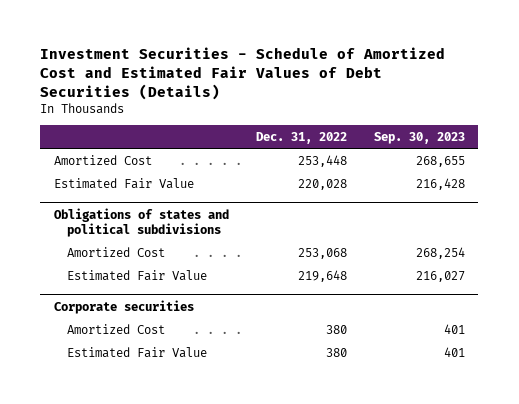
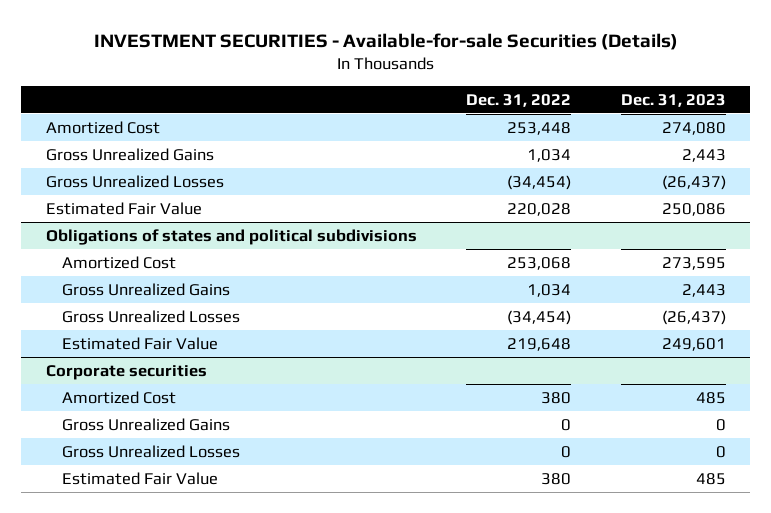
[40,46,446,100] Investment Securities - Schedule of Amortized Cost and Estimated Fair Values of Debt Securities (Details) -> [93,32,678,50] INVESTMENT SECURITIES - Available-for-sale Securities (Details)
[373,131,465,144] Sep. 30, 2023 -> none
none -> [620,93,726,107] Dec. 31, 2023
none -> [45,147,214,161] Gross Unrealized Gains
none -> [45,174,224,188] Gross Unrealized Losses
none -> [61,282,230,296] Gross Unrealized Gains
none -> [61,309,240,323] Gross Unrealized Losses
none -> [61,417,230,431] Gross Unrealized Gains
none -> [61,444,240,458] Gross Unrealized Losses

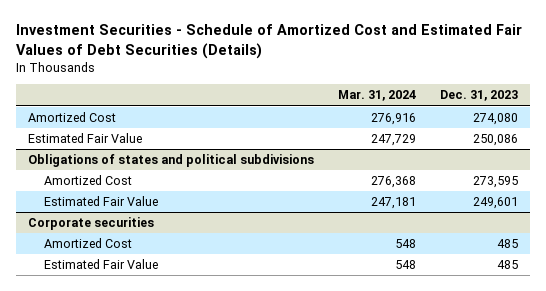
[93,32,678,50] INVESTMENT SECURITIES - Available-for-sale Securities (Details) -> [15,24,522,59] Investment Securities - Schedule of Amortized Cost and Estimated Fair Values of Debt Securities (Details)
[466,93,572,107] Dec. 31, 2022 -> none
none -> [337,90,416,102] Mar. 31, 2024
[45,147,214,161] Gross Unrealized Gains -> none
[45,174,224,188] Gross Unrealized Losses -> none
[61,282,230,296] Gross Unrealized Gains -> none
[61,309,240,323] Gross Unrealized Losses -> none
[61,417,230,431] Gross Unrealized Gains -> none
[61,444,240,458] Gross Unrealized Losses -> none

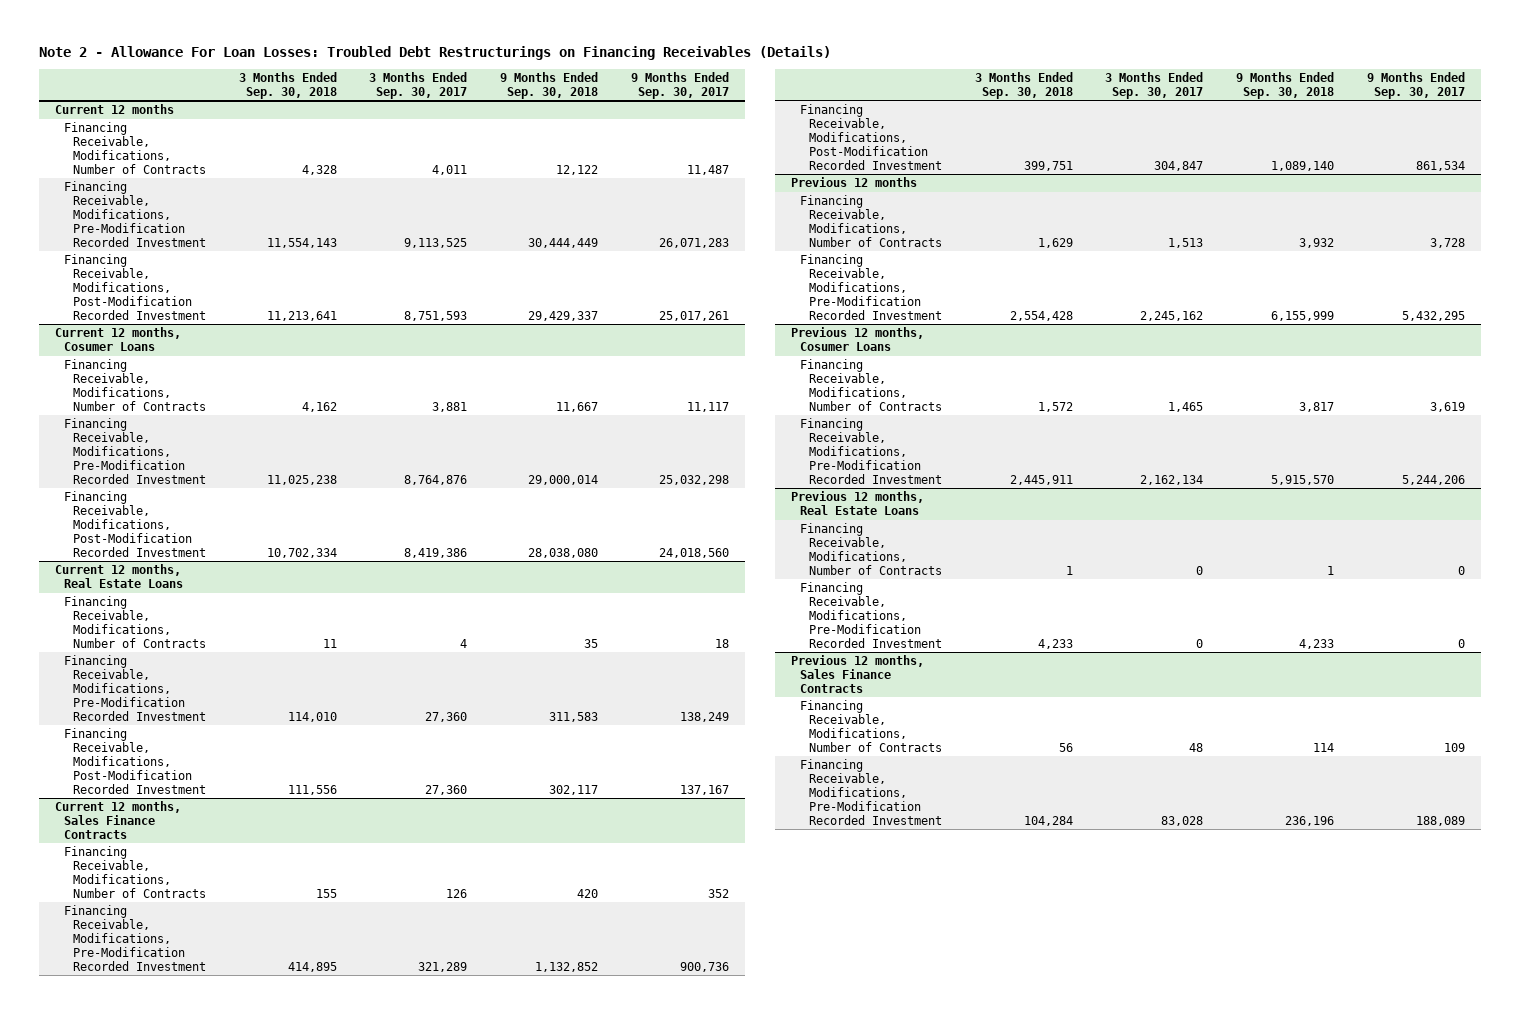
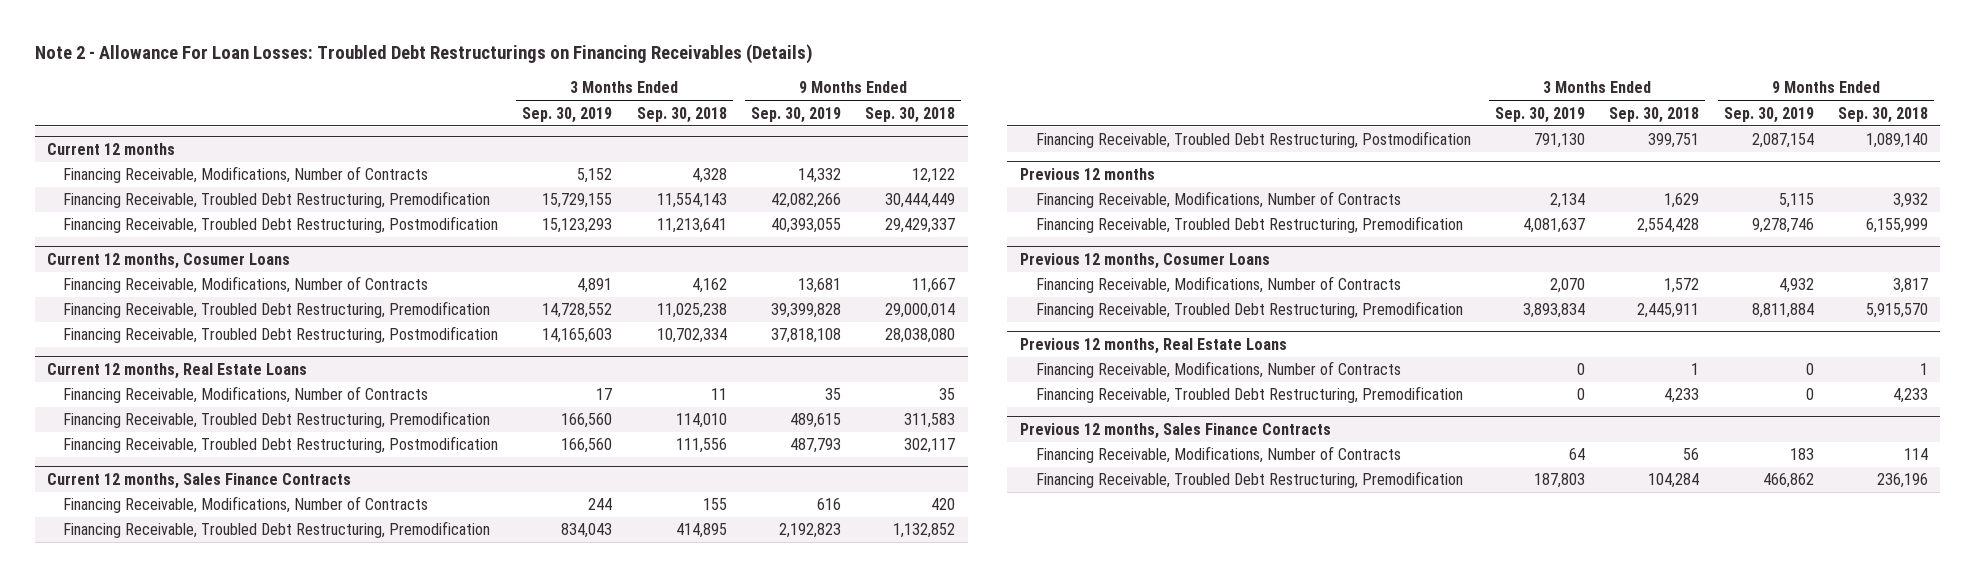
[369,72,468,99] 3 Months Ended Sep. 30, 2017 -> none
[630,72,729,99] 9 Months Ended Sep. 30, 2017 -> none
none -> [522,106,613,123] Sep. 30, 2019
none -> [750,106,841,123] Sep. 30, 2019
[64,181,207,247] Financing Receivable, Modifications, Pre-Modification Recorded Investment -> [62,191,490,209] Financing Receivable, Troubled Debt Restructuring, Premodification
[64,254,207,320] Financing Receivable, Modifications, Post-Modification Recorded Investment -> [62,216,498,234] Financing Receivable, Troubled Debt Restructuring, Postmodification
[64,418,207,484] Financing Receivable, Modifications, Pre-Modification Recorded Investment -> [62,301,490,319] Financing Receivable, Troubled Debt Restructuring, Premodification
[64,491,207,557] Financing Receivable, Modifications, Post-Modification Recorded Investment -> [62,326,498,344] Financing Receivable, Troubled Debt Restructuring, Postmodification
[64,655,207,721] Financing Receivable, Modifications, Pre-Modification Recorded Investment -> [62,411,490,429] Financing Receivable, Troubled Debt Restructuring, Premodification
[64,728,207,794] Financing Receivable, Modifications, Post-Modification Recorded Investment -> [62,436,498,454] Financing Receivable, Troubled Debt Restructuring, Postmodification
[64,905,207,971] Financing Receivable, Modifications, Pre-Modification Recorded Investment -> [62,521,490,539] Financing Receivable, Troubled Debt Restructuring, Premodification
[800,104,943,170] Financing Receivable, Modifications, Post-Modification Recorded Investment -> [1035,131,1471,149] Financing Receivable, Troubled Debt Restructuring, Postmodification
[800,254,943,320] Financing Receivable, Modifications, Pre-Modification Recorded Investment -> [1035,216,1463,234] Financing Receivable, Troubled Debt Restructuring, Premodification
[800,418,943,484] Financing Receivable, Modifications, Pre-Modification Recorded Investment -> [1035,301,1463,319] Financing Receivable, Troubled Debt Restructuring, Premodification
[800,582,943,648] Financing Receivable, Modifications, Pre-Modification Recorded Investment -> [1035,386,1463,404] Financing Receivable, Troubled Debt Restructuring, Premodification
[800,759,943,825] Financing Receivable, Modifications, Pre-Modification Recorded Investment -> [1035,471,1463,489] Financing Receivable, Troubled Debt Restructuring, Premodification

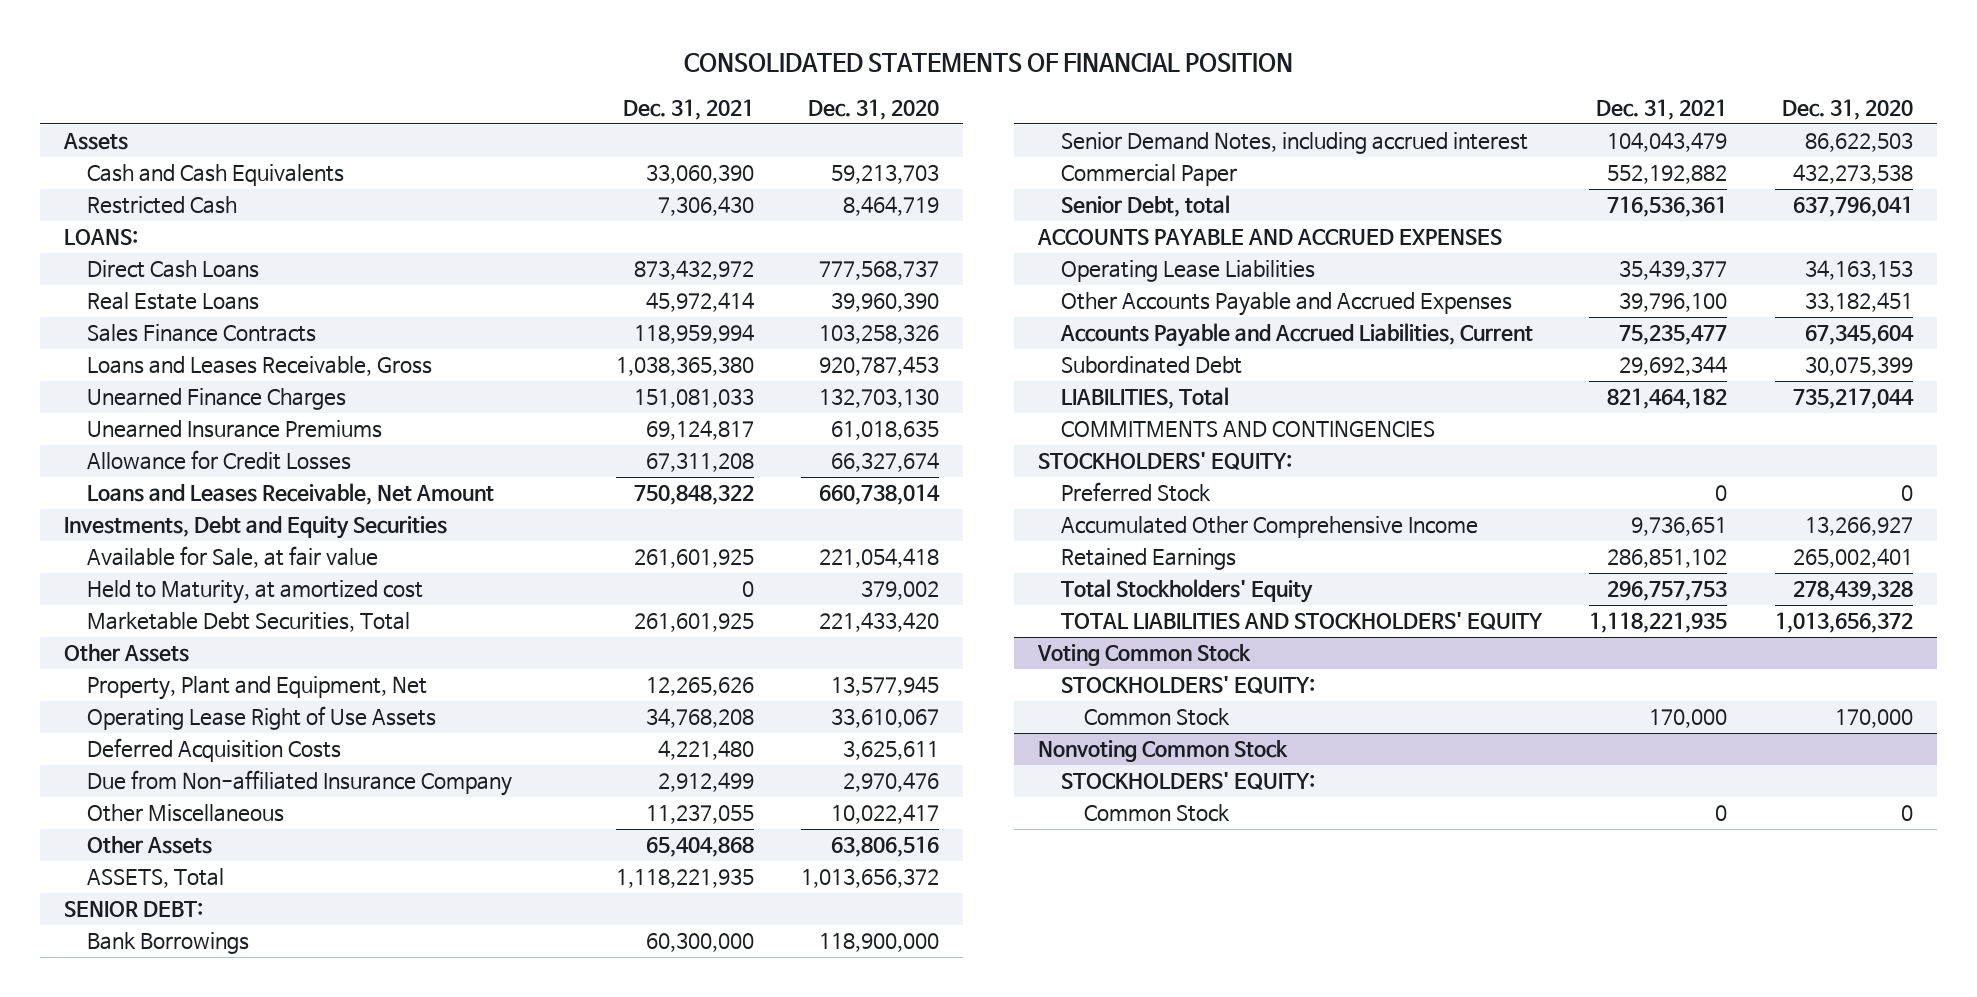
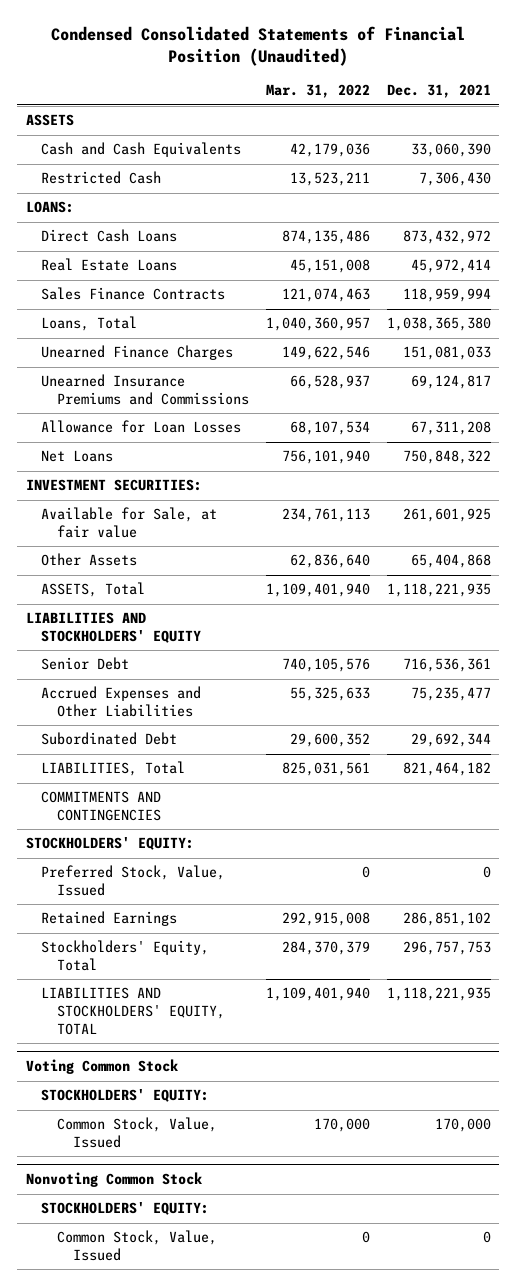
[684,53,1294,73] CONSOLIDATED STATEMENTS OF FINANCIAL POSITION -> [51,25,466,66] Condensed Consolidated Statements of Financial Position (Unaudited)
[808,99,940,121] Dec. 31, 2020 -> none
none -> [265,84,370,99] Mar. 31, 2022
[62,133,128,151] Assets -> [25,114,74,127] ASSETS
[86,356,432,377] Loans and Leases Receivable, Gross -> [41,316,138,332] Loans, Total
[86,420,382,439] Unearned Insurance Premiums -> [41,374,249,406] Unearned Insurance Premiums and Commissions
[86,450,351,471] Allowance for Credit Losses -> [41,420,242,434] Allowance for Loan Losses
[86,483,494,506] Loans and Leases Receivable, Net Amount -> [41,450,114,463] Net Loans
[63,516,447,540] Investments, Debt and Equity Securities -> [25,479,202,492] INVESTMENT SECURITIES:
[86,580,423,605] Held to Maturity, at amortized cost -> none
[86,612,410,633] Marketable Debt Securities, Total -> none
[63,644,189,663] Other Assets -> none
[86,676,427,701] Property, Plant and Equipment, Net -> none
[86,706,436,731] Operating Lease Right of Use Assets -> none
[86,738,341,763] Deferred Acquisition Costs -> none
[86,770,512,797] Due from Non-affiliated Insurance Company -> none
[86,804,284,823] Other Miscellaneous -> none
[63,901,203,918] SENIOR DEBT: -> none
[86,932,249,955] Bank Borrowings -> none
[1060,132,1528,155] Senior Demand Notes, including accrued interest -> none
[1060,164,1237,187] Commercial Paper -> none
[1036,229,1502,246] ACCOUNTS PAYABLE AND ACCRUED EXPENSES -> none
[1060,260,1315,283] Operating Lease Liabilities -> none
[1060,292,1512,317] Other Accounts Payable and Accrued Expenses -> none
none -> [25,612,202,644] LIABILITIES AND STOCKHOLDERS' EQUITY
[1060,195,1230,218] Senior Debt, total -> [41,657,130,671] Senior Debt
[1059,323,1533,348] Accounts Payable and Accrued Liabilities, Current -> [41,686,202,718] Accrued Expenses and Other Liabilities
[1060,516,1478,539] Accumulated Other Comprehensive Income -> none
[1060,482,1211,503] Preferred Stock -> [41,865,226,897] Preferred Stock, Value, Issued
[1060,579,1313,604] Total Stockholders' Equity -> [41,940,210,972] Stockholders' Equity, Total
[1060,612,1543,631] TOTAL LIABILITIES AND STOCKHOLDERS' EQUITY -> [41,987,225,1035] LIABILITIES AND STOCKHOLDERS' EQUITY, TOTAL
[1084,708,1231,727] Common Stock -> [56,1117,217,1149] Common Stock, Value, Issued
[1084,804,1231,823] Common Stock -> [56,1230,217,1262] Common Stock, Value, Issued

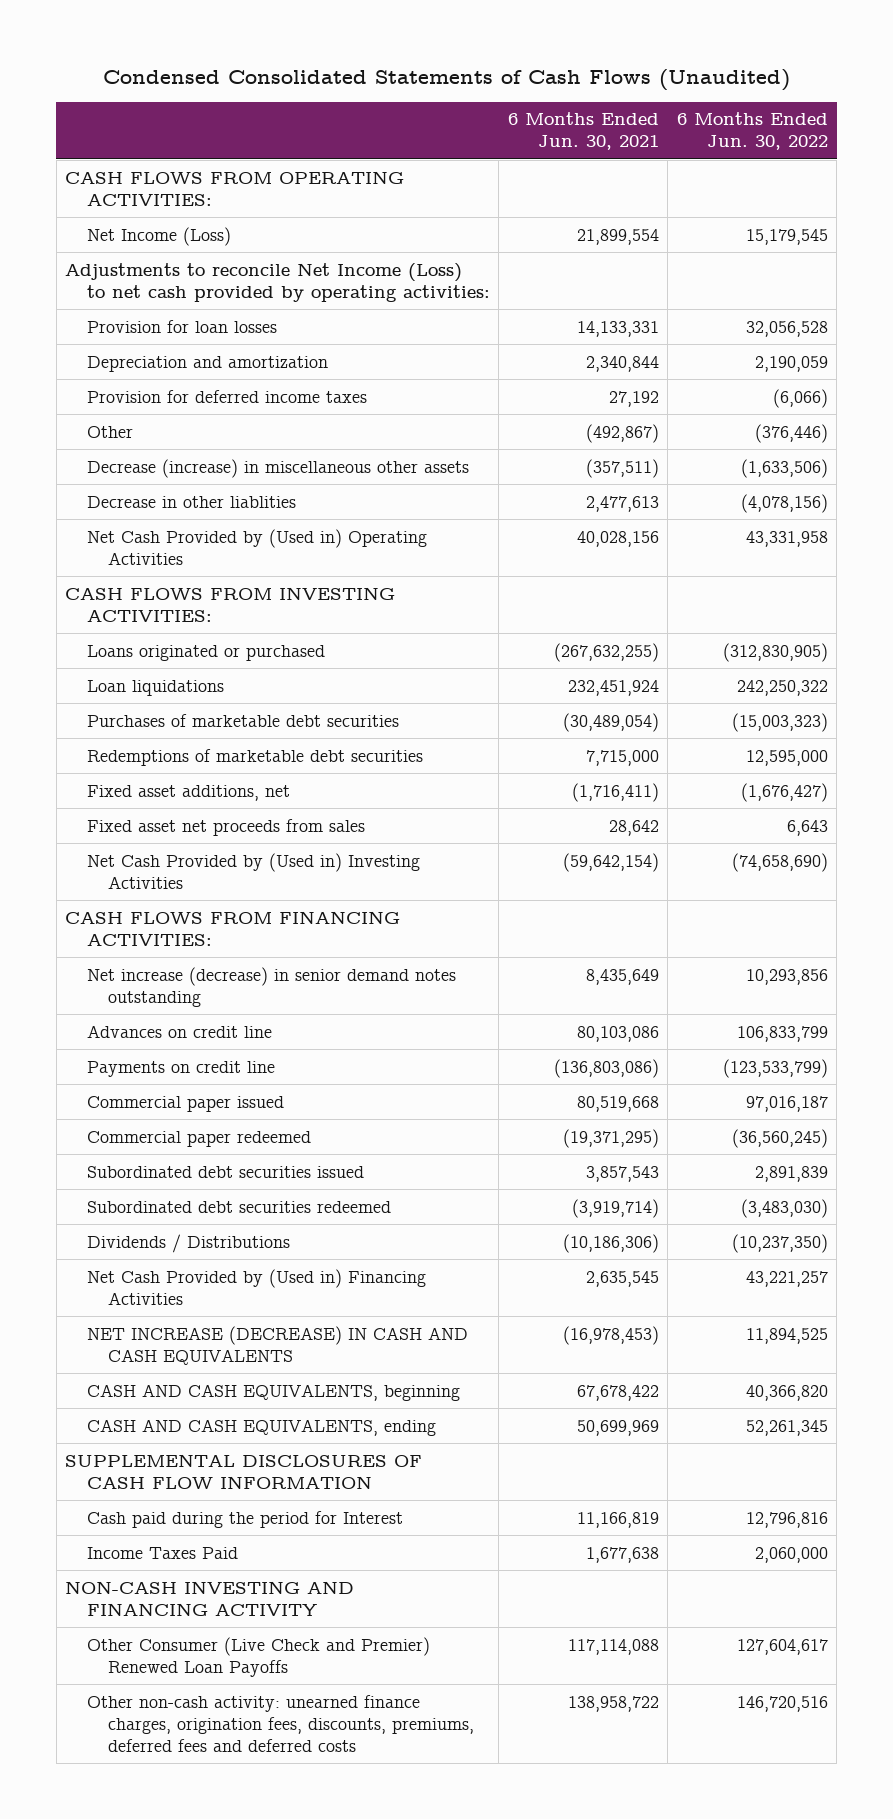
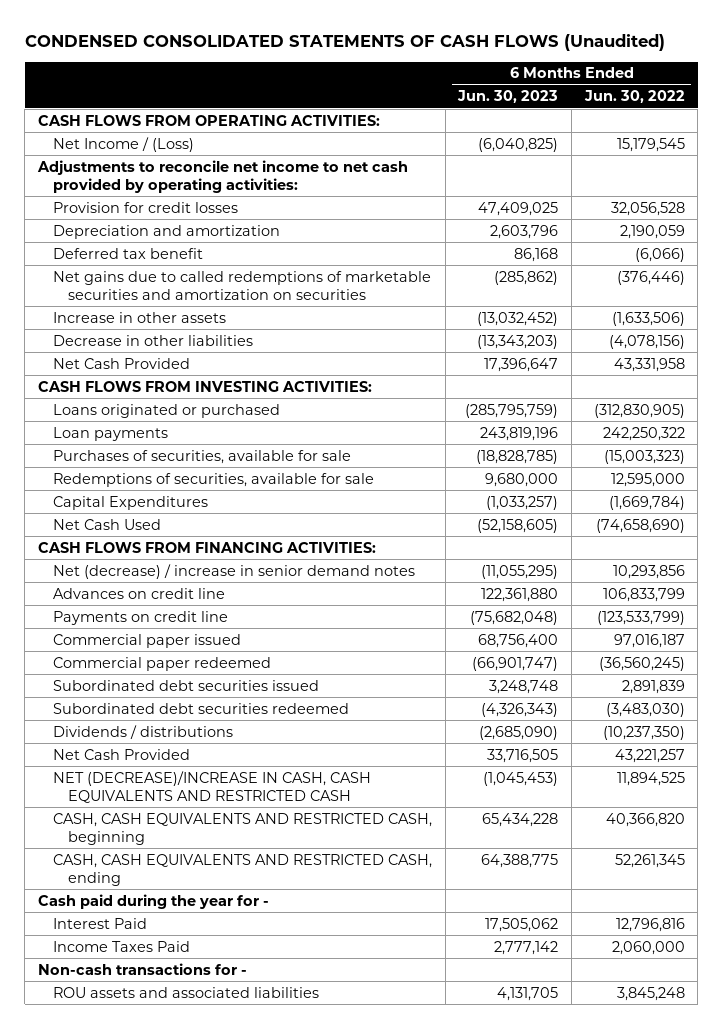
[102,68,790,91] Condensed Consolidated Statements of Cash Flows (Unaudited) -> [24,34,665,52] CONDENSED CONSOLIDATED STATEMENTS OF CASH FLOWS (Unaudited)
[507,112,659,151] 6 Months Ended Jun. 30, 2021 -> none
none -> [457,90,559,104] Jun. 30, 2023
[86,226,231,246] Net Income (Loss) -> [52,136,194,152] Net Income / (Loss)
[65,262,490,302] Adjustments to reconcile Net Income (Loss) to net cash provided by operating activities: -> [37,159,409,193] Adjustments to reconcile net income to net cash provided by operating activities:
[86,319,277,333] Provision for loan losses -> [52,201,238,213] Provision for credit losses
[86,389,367,403] Provision for deferred income taxes -> [52,247,203,259] Deferred tax benefit
[86,425,133,438] Other -> [52,270,431,300] Net gains due to called redemptions of marketable securities and amortization on securities
[86,458,469,478] Decrease (increase) in miscellaneous other assets -> [52,311,226,323] Increase in other assets
[86,495,296,508] Decrease in other liablities -> [52,334,253,346] Decrease in other liabilities
[86,528,427,565] Net Cash Provided by (Used in) Operating Activities -> [52,357,190,369] Net Cash Provided
[86,784,290,801] Fixed asset additions, net -> none
[86,818,365,836] Fixed asset net proceeds from sales -> none
[86,679,224,696] Loan liquidations -> [52,426,168,441] Loan payments
[86,713,399,727] Purchases of marketable debt securities -> [52,449,351,464] Purchases of securities, available for sale
[86,748,423,766] Redemptions of marketable debt securities -> [52,472,374,487] Redemptions of securities, available for sale
none -> [52,495,208,510] Capital Expenditures
[86,852,420,889] Net Cash Provided by (Used in) Investing Activities -> [52,518,161,530] Net Cash Used
[86,966,456,1007] Net increase (decrease) in senior demand notes outstanding -> [52,563,415,579] Net (decrease) / increase in senior demand notes
[86,1233,290,1253] Dividends / Distributions -> [52,724,233,739] Dividends / distributions
[86,1268,426,1305] Net Cash Provided by (Used in) Financing Activities -> [52,748,190,760] Net Cash Provided
[86,1325,468,1365] NET INCREASE (DECREASE) IN CASH AND CASH EQUIVALENTS -> [52,770,371,803] NET (DECREASE)/INCREASE IN CASH, CASH EQUIVALENTS AND RESTRICTED CASH
[86,1383,460,1401] CASH AND CASH EQUIVALENTS, beginning -> [52,812,432,845] CASH, CASH EQUIVALENTS AND RESTRICTED CASH, beginning
[86,1418,436,1436] CASH AND CASH EQUIVALENTS, ending -> [52,853,432,886] CASH, CASH EQUIVALENTS AND RESTRICTED CASH, ending
[65,1453,423,1489] SUPPLEMENTAL DISCLOSURES OF CASH FLOW INFORMATION -> [38,893,270,909] Cash paid during the year for -
[86,1510,403,1528] Cash paid during the period for Interest -> [52,917,147,929] Interest Paid
[86,1636,430,1677] Other Consumer (Live Check and Premier) Renewed Loan Payoffs -> none
[86,1694,475,1752] Other non-cash activity: unearned finance charges, origination fees, discounts, premiums, deferred fees and deferred costs -> none
[65,1580,355,1616] NON-CASH INVESTING AND FINANCING ACTIVITY -> [38,962,248,975] Non-cash transactions for -
none -> [52,986,319,998] ROU assets and associated liabilities

